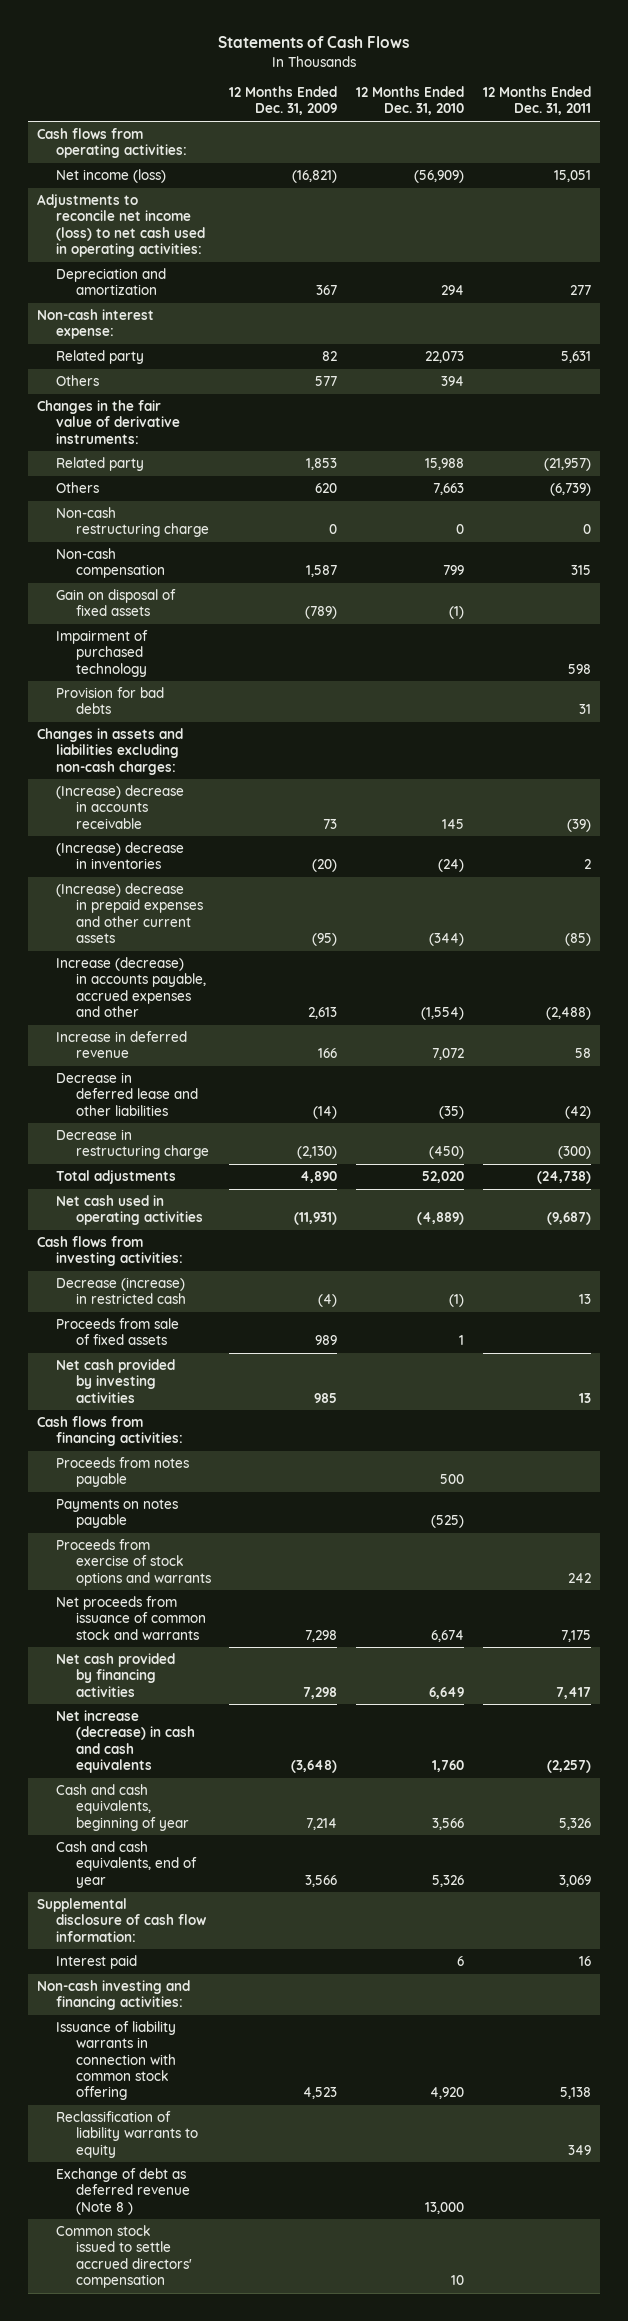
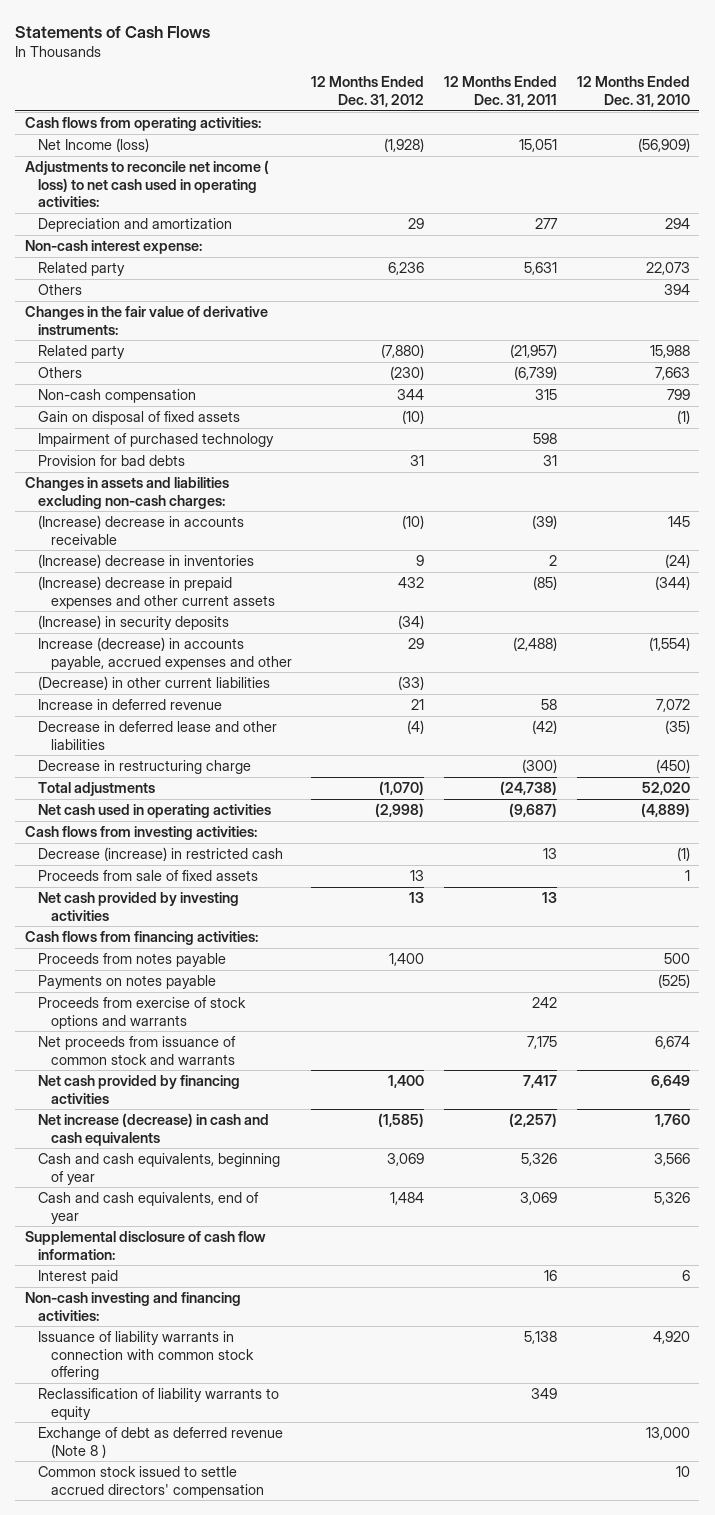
[229,86,338,116] 12 Months Ended Dec. 31, 2009 -> none
none -> [311,76,425,108] 12 Months Ended Dec. 31, 2012
[56,169,167,184] Net income (loss) -> [38,138,150,153] Net Income (loss)
[37,194,206,257] Adjustments to reconcile net income (loss) to net cash used in operating activities: -> [25,160,270,208] Adjustments to reconcile net income ( loss) to net cash used in operating activities:
[56,507,209,538] Non-cash restructuring charge -> none
none -> [38,615,230,631] (Increase) in security deposits
none -> [38,676,271,691] (Decrease) in other current liabilities

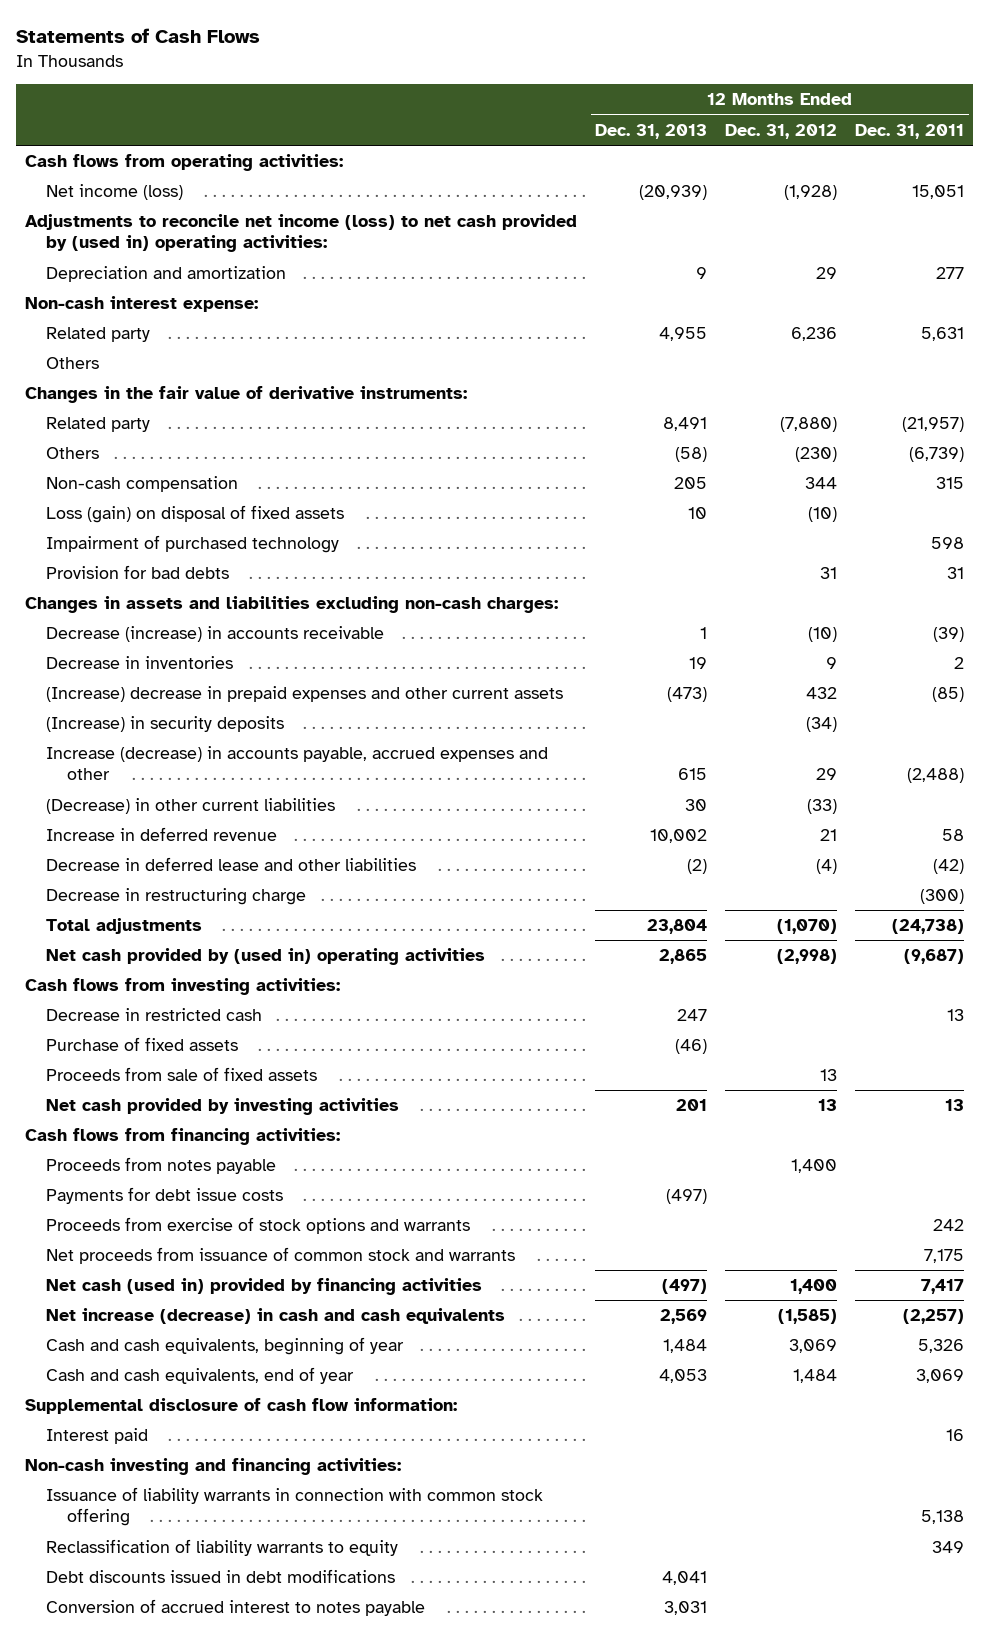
[576,76,690,108] 12 Months Ended Dec. 31, 2010 -> none
none -> [595,123,708,139] Dec. 31, 2013
[38,138,150,153] Net Income (loss) -> [46,184,184,201] Net income (loss)
[25,160,270,208] Adjustments to reconcile net income ( loss) to net cash used in operating activities: -> [25,214,578,253] Adjustments to reconcile net income (loss) to net cash provided by (used in) operating activities:
[38,411,241,426] Gain on disposal of fixed assets -> [46,505,345,524] Loss (gain) on disposal of fixed assets
[38,515,245,545] (Increase) decrease in accounts receivable -> [46,626,385,643] Decrease (increase) in accounts receivable
[38,554,255,569] (Increase) decrease in inventories -> [46,656,234,670] Decrease in inventories
[38,804,272,819] Net cash used in operating activities -> [46,948,486,966] Net cash provided by (used in) operating activities
[38,847,284,862] Decrease (increase) in restricted cash -> [46,1008,263,1022] Decrease in restricted cash
none -> [46,1037,239,1052] Purchase of fixed assets
[38,975,217,990] Payments on notes payable -> [46,1187,284,1205] Payments for debt issue costs
[38,1075,241,1104] Net cash provided by financing activities -> [46,1278,483,1296] Net cash (used in) provided by financing activities
[38,1427,284,1458] Exchange of debt as deferred revenue (Note 8 ) -> none
[38,1466,264,1498] Common stock issued to settle accrued directors' compensation -> none
none -> [46,1569,396,1584] Debt discounts issued in debt modifications
none -> [46,1599,426,1617] Conversion of accrued interest to notes payable

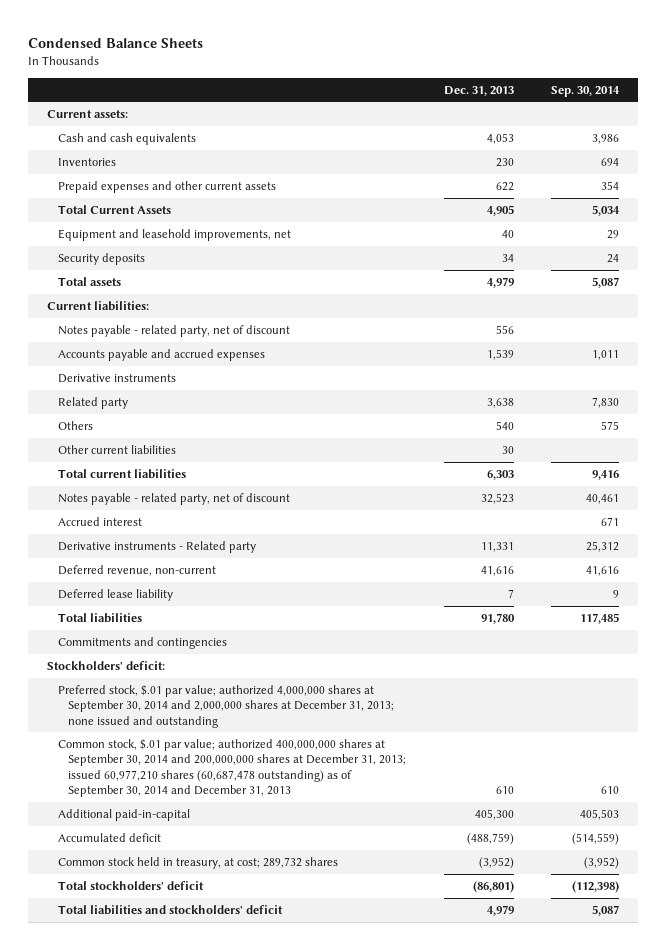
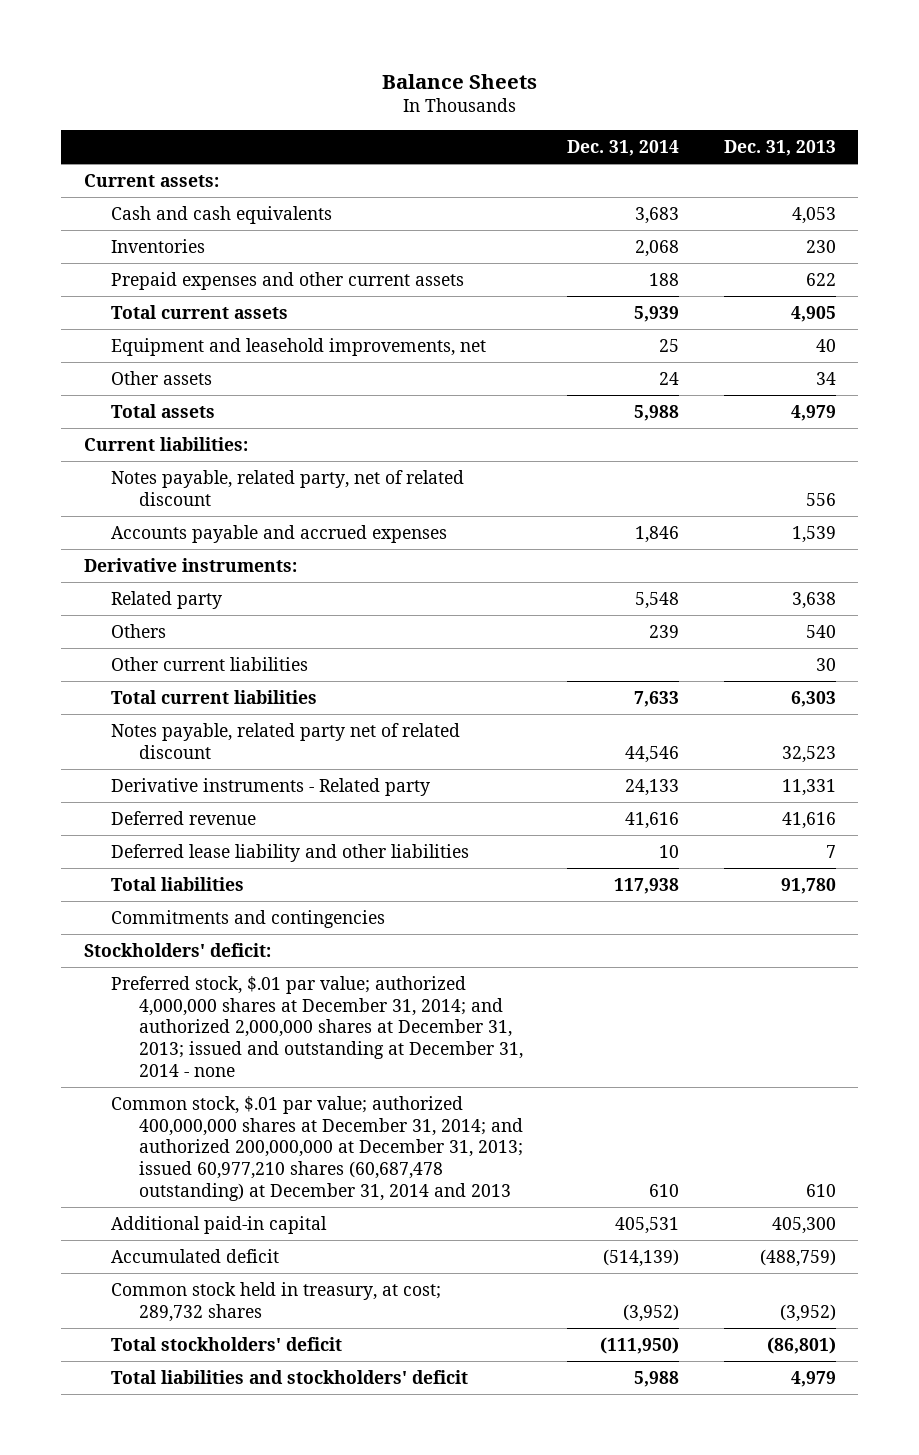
[28,38,204,49] Condensed Balance Sheets -> [381,73,537,89] Balance Sheets
[551,85,621,97] Sep. 30, 2014 -> none
none -> [567,139,680,156] Dec. 31, 2014
[57,204,171,214] Total Current Assets -> [111,304,289,319] Total current assets
[57,252,145,265] Security deposits -> none
none -> [111,370,213,385] Other assets
[57,324,290,337] Notes payable - related party, net of discount -> [111,469,465,506] Notes payable, related party, net of related discount
[57,373,176,383] Derivative instruments -> [83,557,297,572] Derivative instruments:
[57,516,142,526] Accrued interest -> none
[57,492,290,505] Notes payable - related party, net of discount -> [111,722,461,759] Notes payable, related party net of related discount
[57,564,216,576] Deferred revenue, non-current -> [111,810,257,825] Deferred revenue
[57,588,173,601] Deferred lease liability -> [111,843,470,862] Deferred lease liability and other liabilities
[57,684,395,728] Preferred stock, $.01 par value; authorized 4,000,000 shares at September 30, 2014 and 2,000,000 shares at December 31, 2013; none issued and outstanding -> [111,975,523,1077] Preferred stock, $.01 par value; authorized 4,000,000 shares at December 31, 2014; and authorized 2,000,000 shares at December 31, 2013; issued and outstanding at December 31, 2014 - none
[57,738,407,797] Common stock, $.01 par value; authorized 400,000,000 shares at September 30, 2014 and 200,000,000 shares at December 31, 2013; issued 60,977,210 shares (60,687,478 outstanding) as of September 30, 2014 and December 31, 2013 -> [111,1095,523,1201] Common stock, $.01 par value; authorized 400,000,000 shares at December 31, 2014; and authorized 200,000,000 at December 31, 2013; issued 60,977,210 shares (60,687,478 outstanding) at December 31, 2014 and 2013
[57,808,190,821] Additional paid-in-capital -> [111,1215,328,1234] Additional paid-in capital

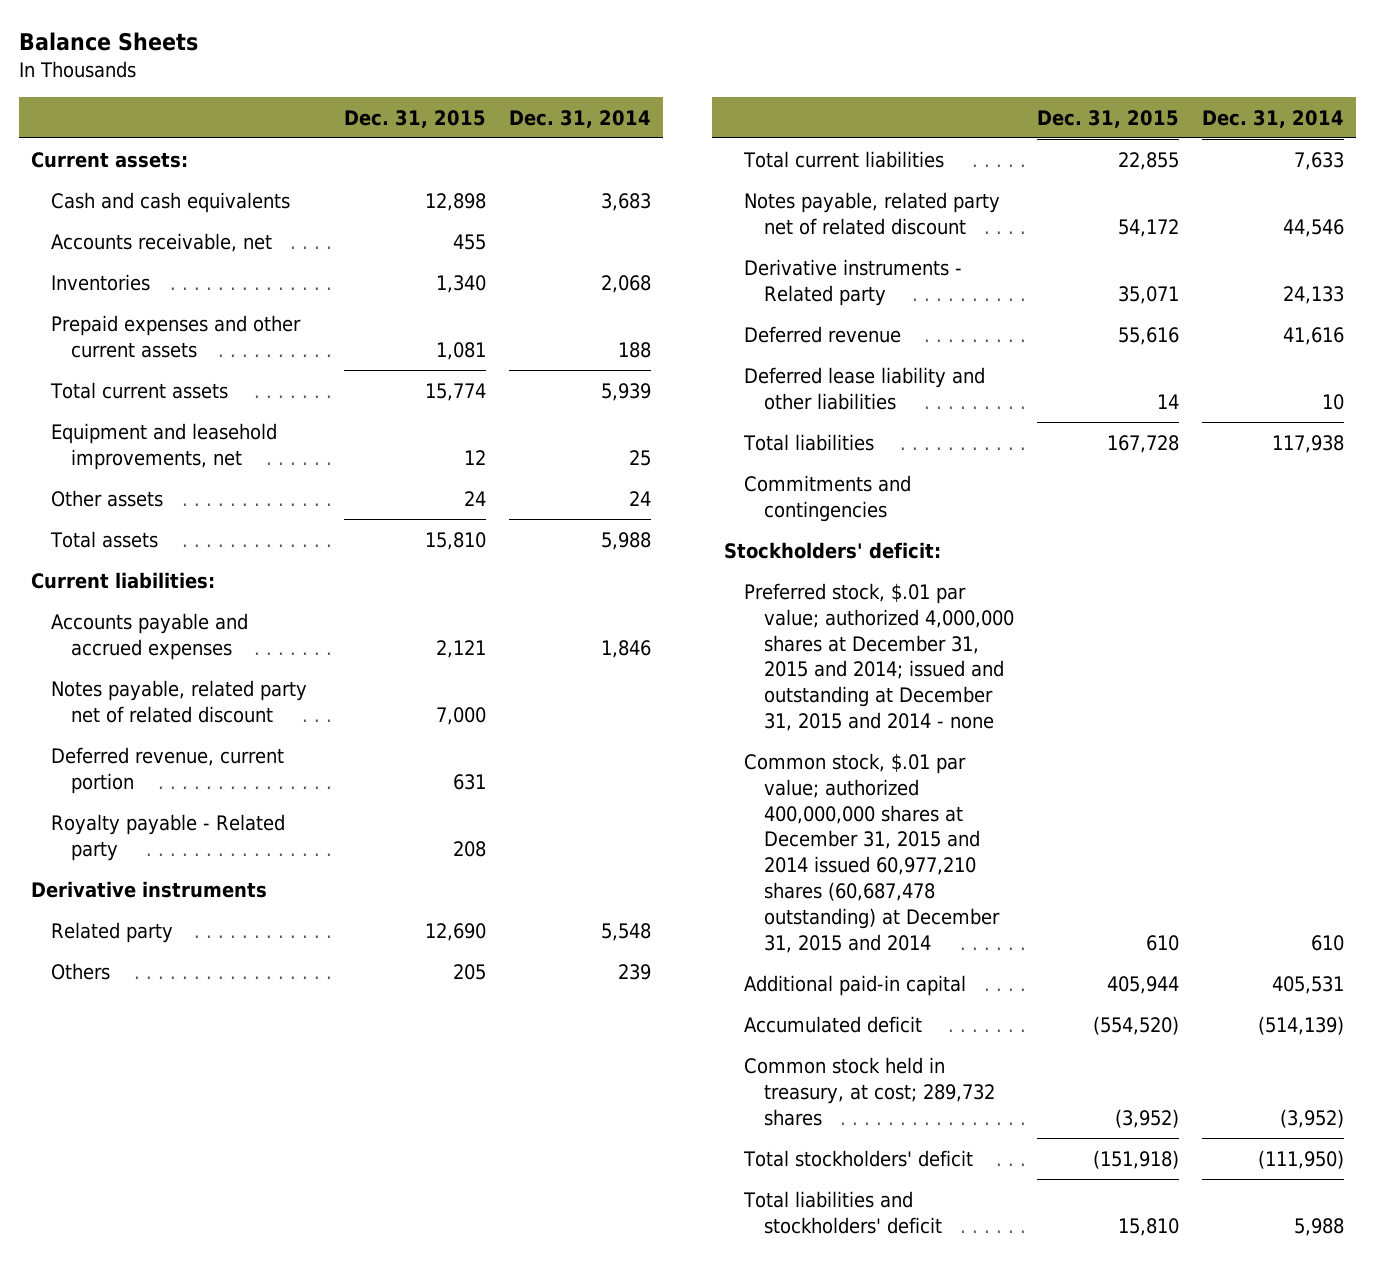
[723,139,836,156] Dec. 31, 2013 -> none
none -> [343,109,486,128] Dec. 31, 2015
none -> [50,232,272,252] Accounts receivable, net
[111,469,465,506] Notes payable, related party, net of related discount -> none
none -> [50,679,307,723] Notes payable, related party net of related discount
none -> [50,746,284,794] Deferred revenue, current portion
none -> [50,813,285,861] Royalty payable - Related party
[83,557,297,572] Derivative instruments: -> [30,880,267,898] Derivative instruments
[111,656,309,671] Other current liabilities -> none
[111,975,523,1077] Preferred stock, $.01 par value; authorized 4,000,000 shares at December 31, 2014; and authorized 2,000,000 shares at December 31, 2013; issued and outstanding at December 31, 2014 - none -> [744,582,1015,732] Preferred stock, $.01 par value; authorized 4,000,000 shares at December 31, 2015 and 2014; issued and outstanding at December 31, 2015 and 2014 - none
[111,1095,523,1201] Common stock, $.01 par value; authorized 400,000,000 shares at December 31, 2014; and authorized 200,000,000 at December 31, 2013; issued 60,977,210 shares (60,687,478 outstanding) at December 31, 2014 and 2013 -> [744,752,1001,954] Common stock, $.01 par value; authorized 400,000,000 shares at December 31, 2015 and 2014 issued 60,977,210 shares (60,687,478 outstanding) at December 31, 2015 and 2014

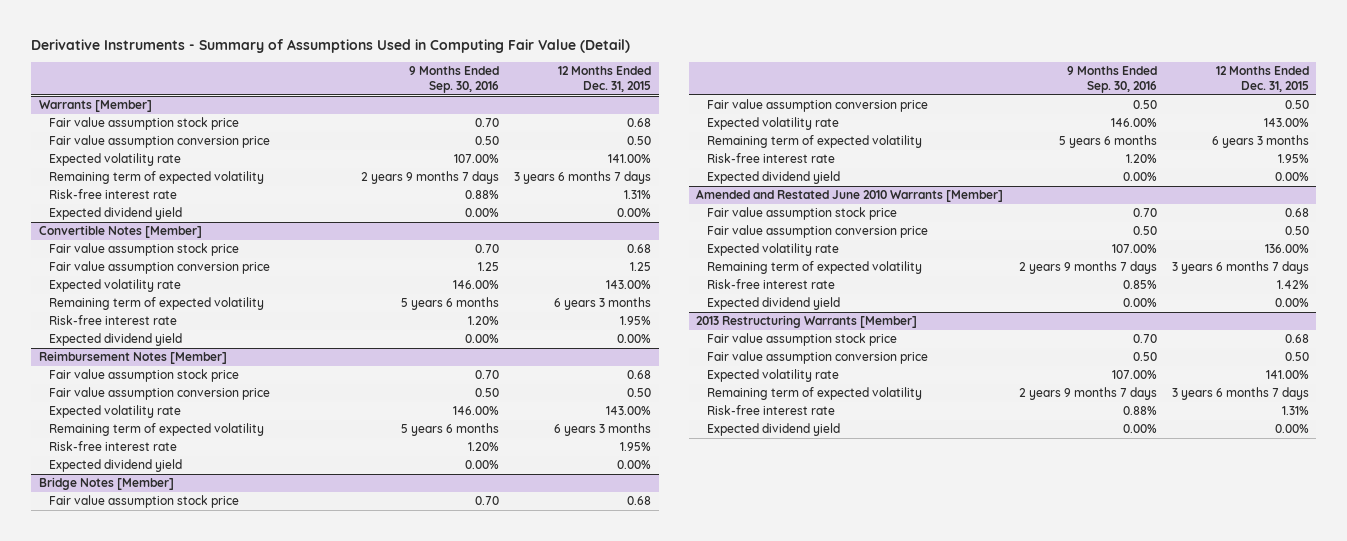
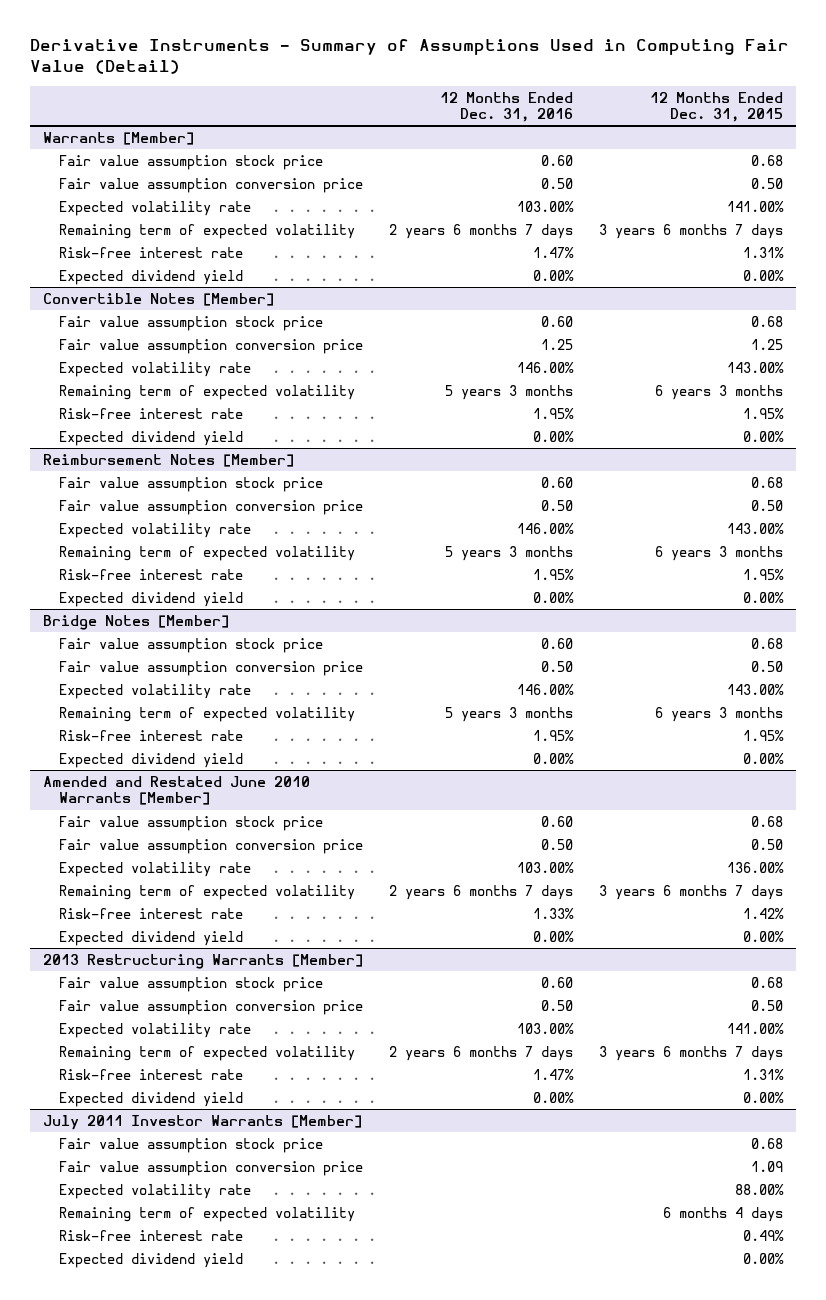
[408,66,499,93] 9 Months Ended Sep. 30, 2016 -> none
none -> [440,91,574,123] 12 Months Ended Dec. 31, 2016
none -> [42,1114,362,1130] July 2011 Investor Warrants [Member]
none -> [58,1137,323,1153] Fair value assumption stock price
none -> [58,1160,363,1176] Fair value assumption conversion price
none -> [58,1183,251,1199] Expected volatility rate
none -> [58,1206,355,1222] Remaining term of expected volatility
none -> [58,1229,243,1241] Risk-free interest rate
none -> [58,1252,243,1268] Expected dividend yield

